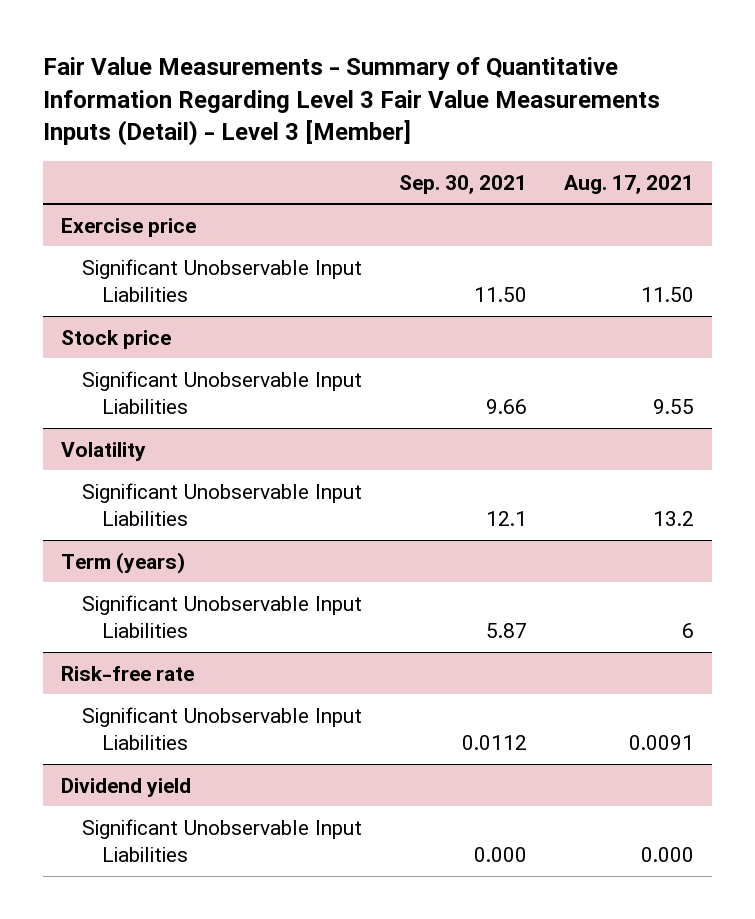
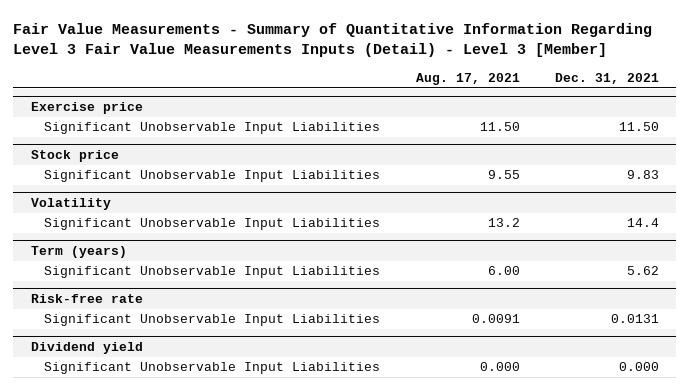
[398,174,527,194] Sep. 30, 2021 -> none
none -> [554,72,659,84] Dec. 31, 2021
[681,622,694,638] 6 -> [487,266,520,276] 6.00

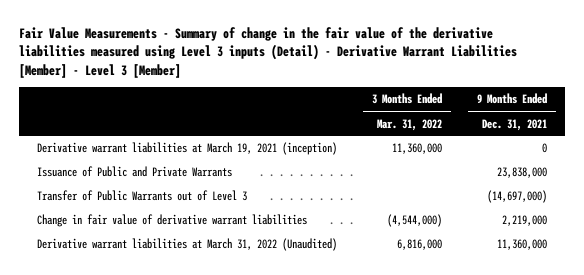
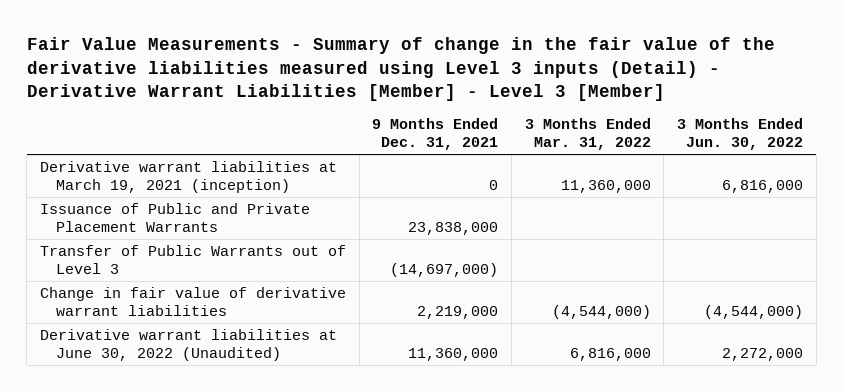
none -> [676,118,803,151] 3 Months Ended Jun. 30, 2022
[36,166,232,178] Issuance of Public and Private Warrants -> [39,202,310,232] Issuance of Public and Private Placement Warrants
[36,238,337,252] Derivative warrant liabilities at March 31, 2022 (Unaudited) -> [39,328,337,361] Derivative warrant liabilities at June 30, 2022 (Unaudited)

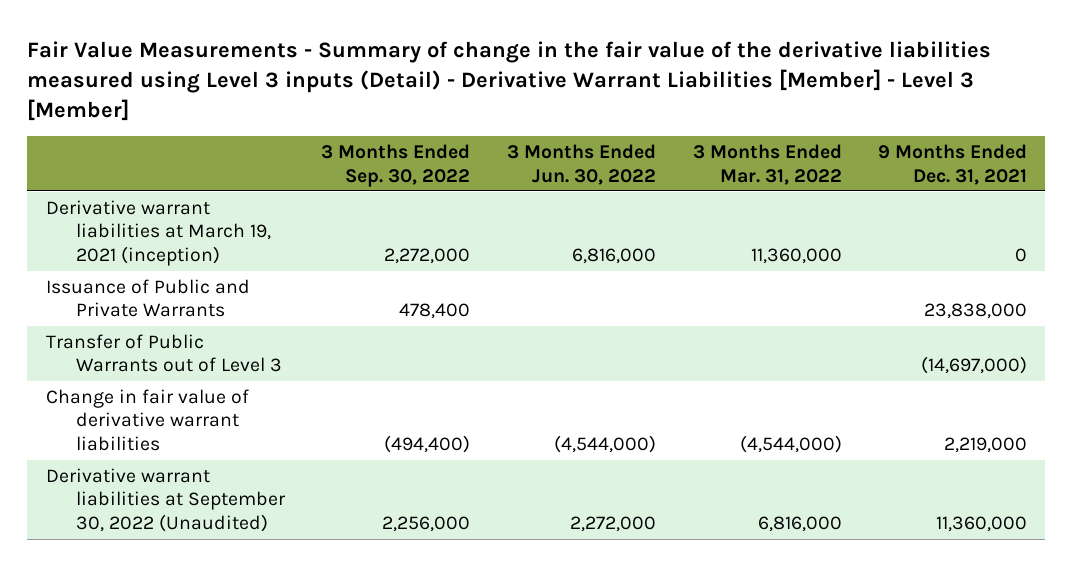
none -> [321,143,471,187] 3 Months Ended Sep. 30, 2022
[39,202,310,232] Issuance of Public and Private Placement Warrants -> [45,278,250,318] Issuance of Public and Private Warrants
[39,328,337,361] Derivative warrant liabilities at June 30, 2022 (Unaudited) -> [45,467,286,533] Derivative warrant liabilities at September 30, 2022 (Unaudited)

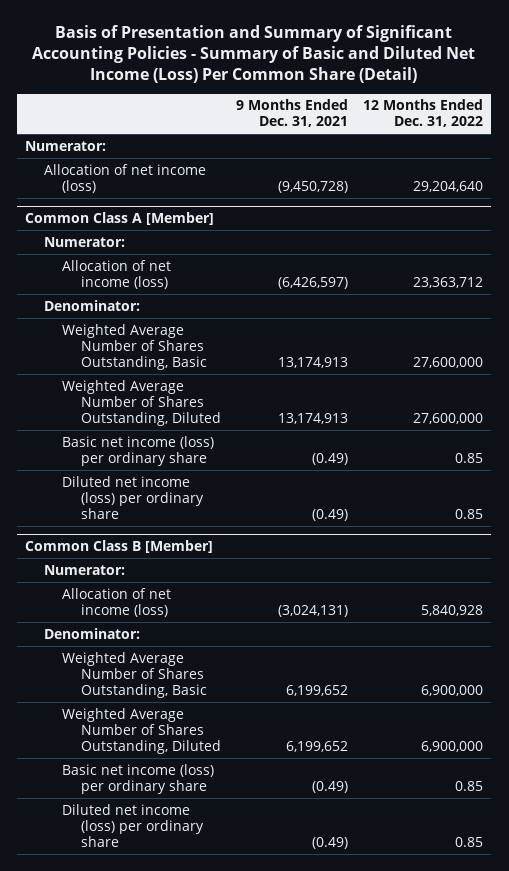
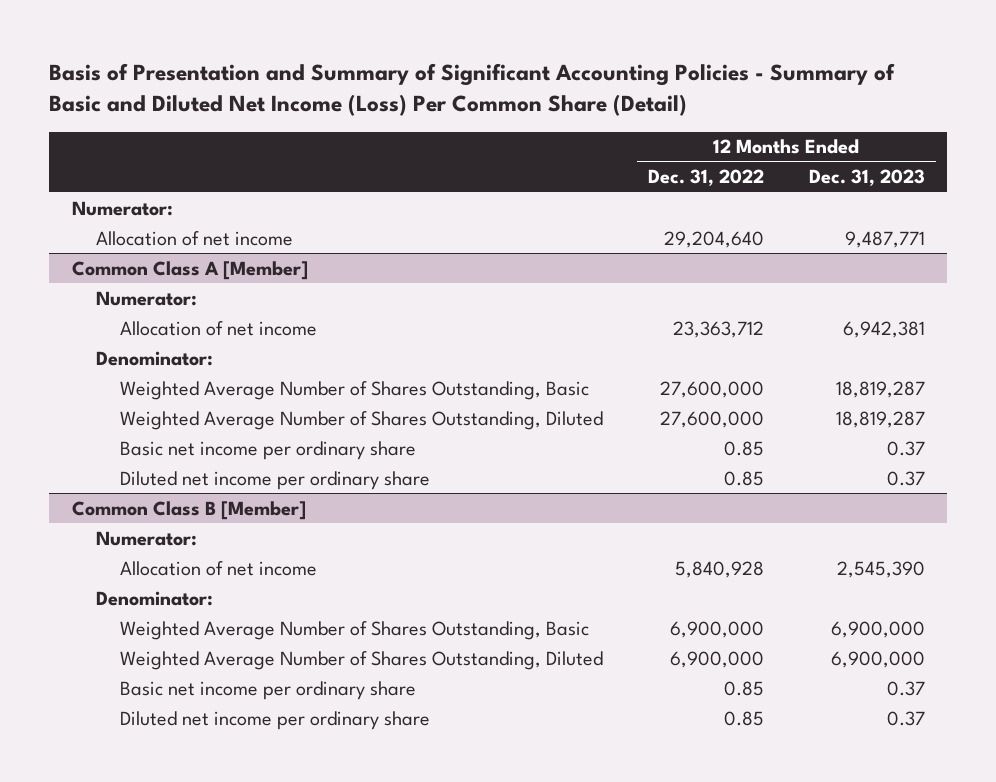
[236,99,349,128] 9 Months Ended Dec. 31, 2021 -> none
none -> [808,169,925,187] Dec. 31, 2023
[43,163,206,193] Allocation of net income (loss) -> [95,230,293,246] Allocation of net income
[62,259,172,289] Allocation of net income (loss) -> [120,320,318,336] Allocation of net income
[62,435,215,466] Basic net income (loss) per ordinary share -> [120,440,417,460] Basic net income per ordinary share
[62,475,204,520] Diluted net income (loss) per ordinary share -> [120,470,431,490] Diluted net income per ordinary share
[62,587,172,617] Allocation of net income (loss) -> [120,560,318,576] Allocation of net income
[62,763,215,794] Basic net income (loss) per ordinary share -> [120,680,417,700] Basic net income per ordinary share
[62,803,204,848] Diluted net income (loss) per ordinary share -> [120,710,431,730] Diluted net income per ordinary share

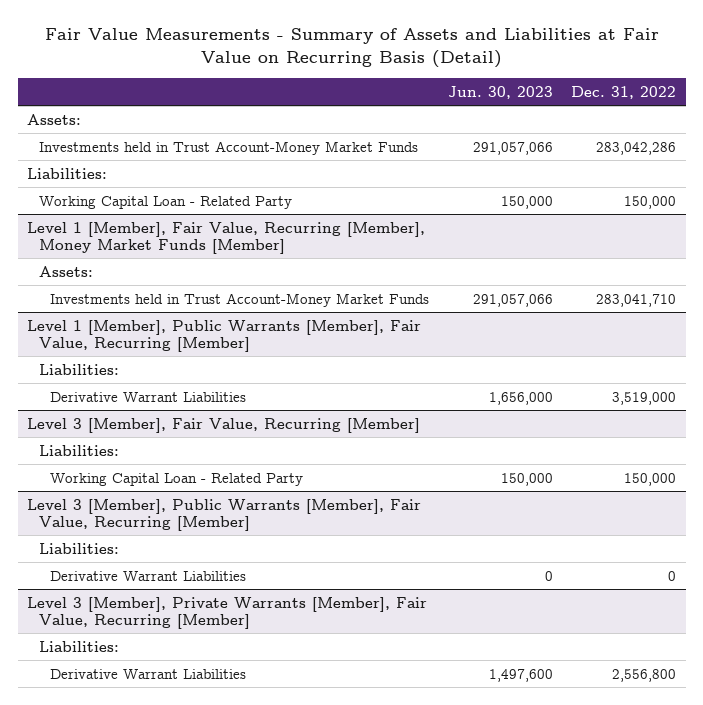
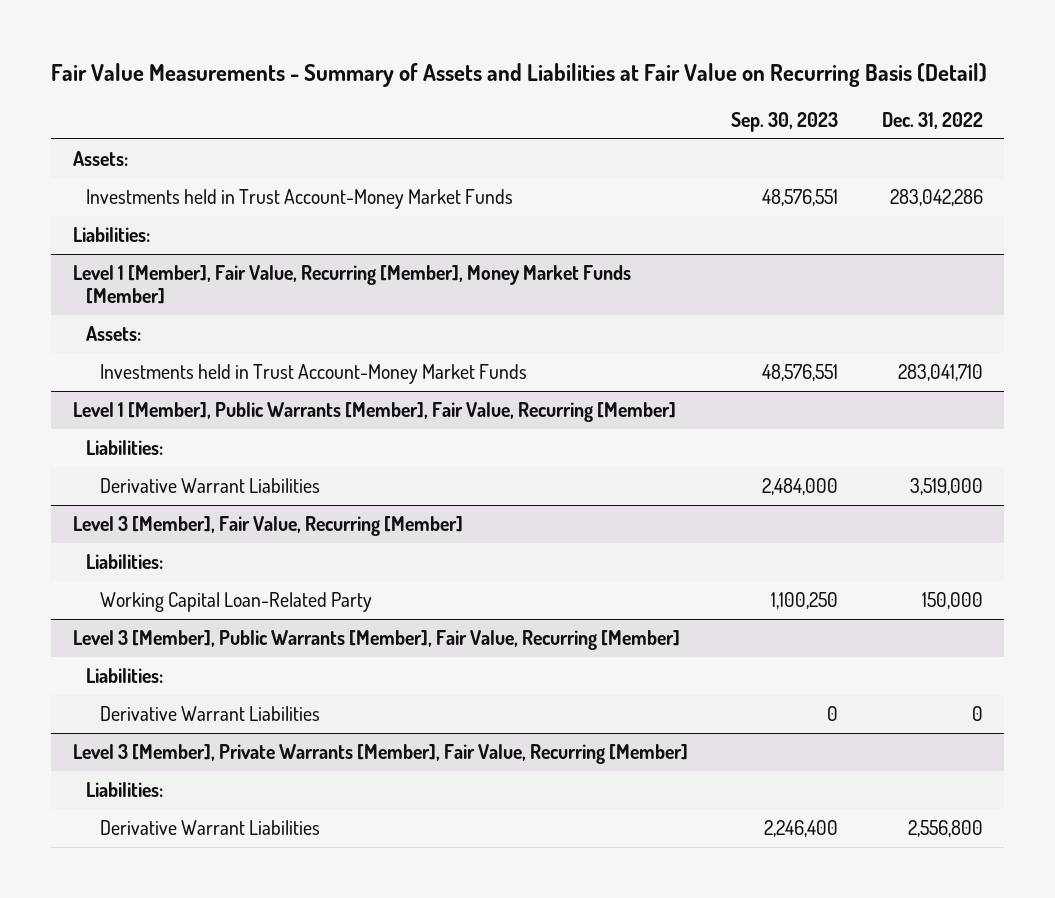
[447,85,553,99] Jun. 30, 2023 -> none
none -> [731,111,839,132] Sep. 30, 2023
[38,195,292,209] Working Capital Loan - Related Party -> none
[50,472,304,486] Working Capital Loan - Related Party -> [100,592,373,613] Working Capital Loan-Related Party

